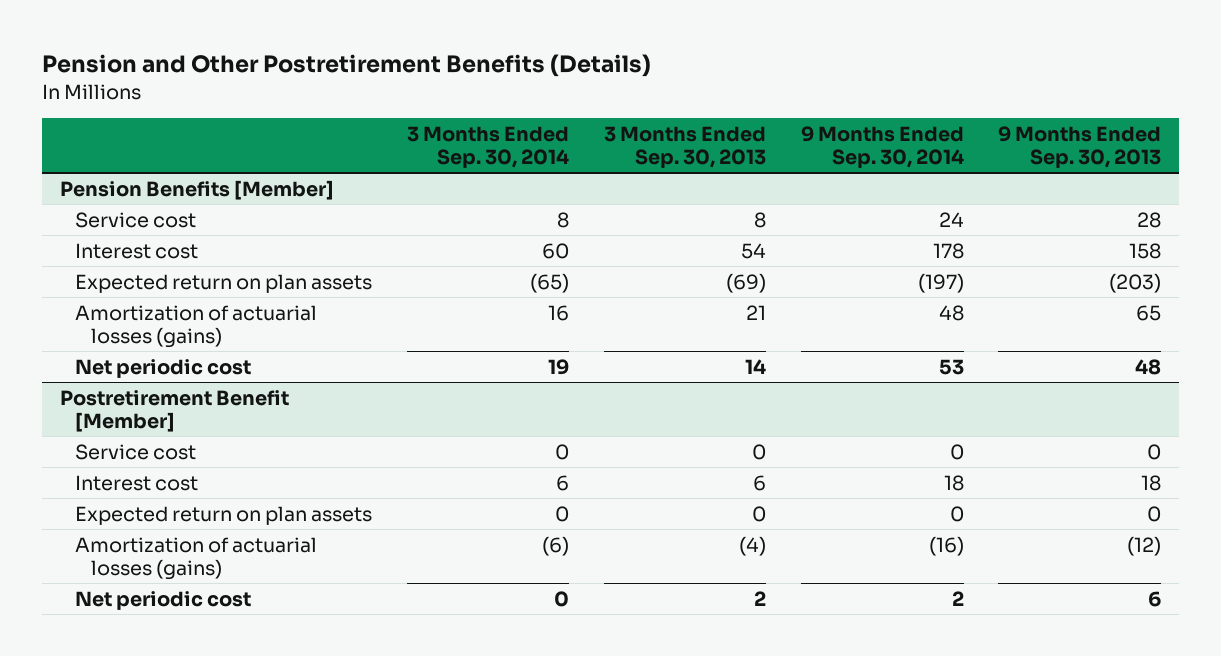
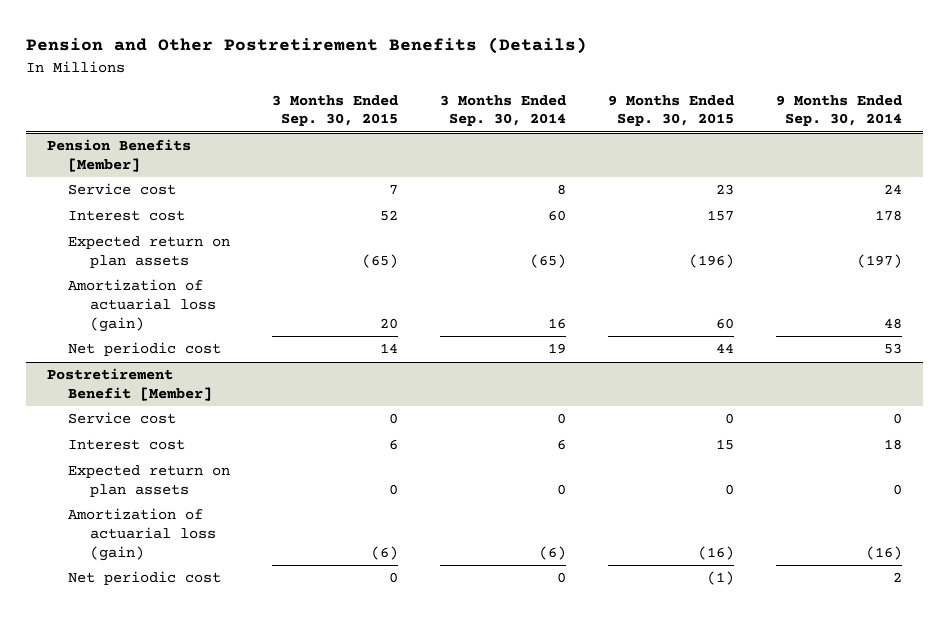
[603,125,766,168] 3 Months Ended Sep. 30, 2013 -> none
[998,125,1162,168] 9 Months Ended Sep. 30, 2013 -> none
none -> [272,94,399,127] 3 Months Ended Sep. 30, 2015
none -> [607,94,734,127] 9 Months Ended Sep. 30, 2015
[75,304,318,348] Amortization of actuarial losses (gains) -> [68,279,216,332] Amortization of actuarial loss (gain)
[75,536,318,580] Amortization of actuarial losses (gains) -> [68,508,216,561] Amortization of actuarial loss (gain)

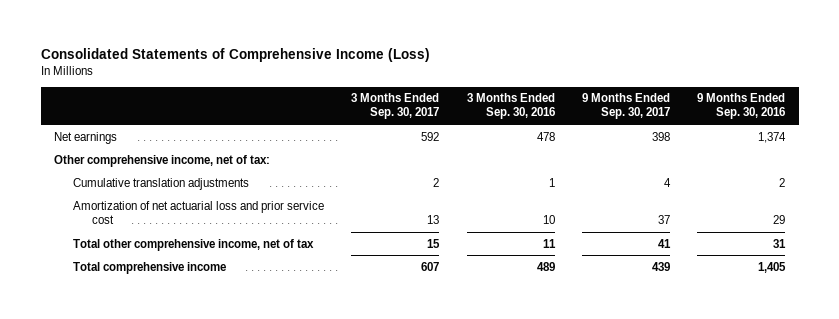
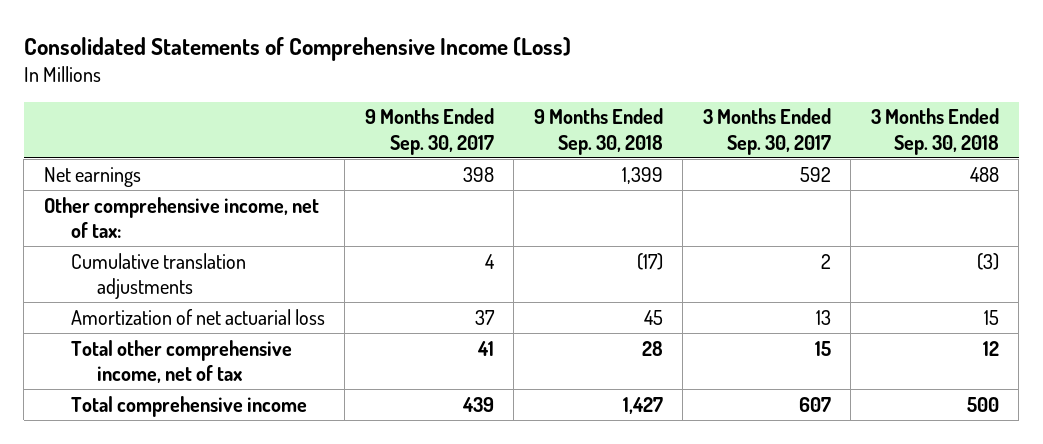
[466,93,555,120] 3 Months Ended Sep. 30, 2016 -> none
[697,93,786,120] 9 Months Ended Sep. 30, 2016 -> none
none -> [533,108,663,155] 9 Months Ended Sep. 30, 2018
none -> [870,108,999,155] 3 Months Ended Sep. 30, 2018
[72,200,324,224] Amortization of net actuarial loss and prior service cost -> [70,308,325,325] Amortization of net actuarial loss

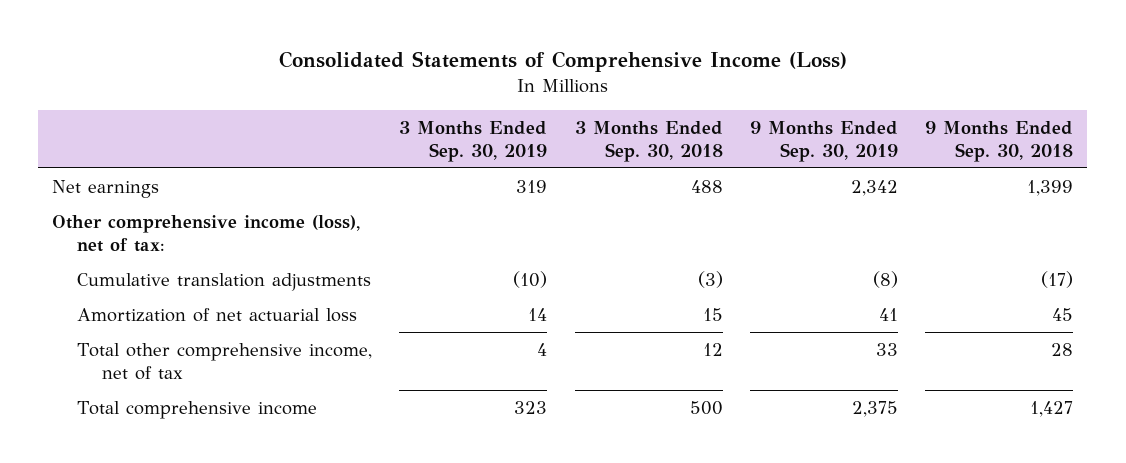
[364,108,494,155] 9 Months Ended Sep. 30, 2017 -> none
[702,108,831,155] 3 Months Ended Sep. 30, 2017 -> none
none -> [399,120,548,162] 3 Months Ended Sep. 30, 2019
none -> [750,120,899,162] 9 Months Ended Sep. 30, 2019
[43,196,319,238] Other comprehensive income, net of tax: -> [52,214,361,252] Other comprehensive income (loss), net of tax:

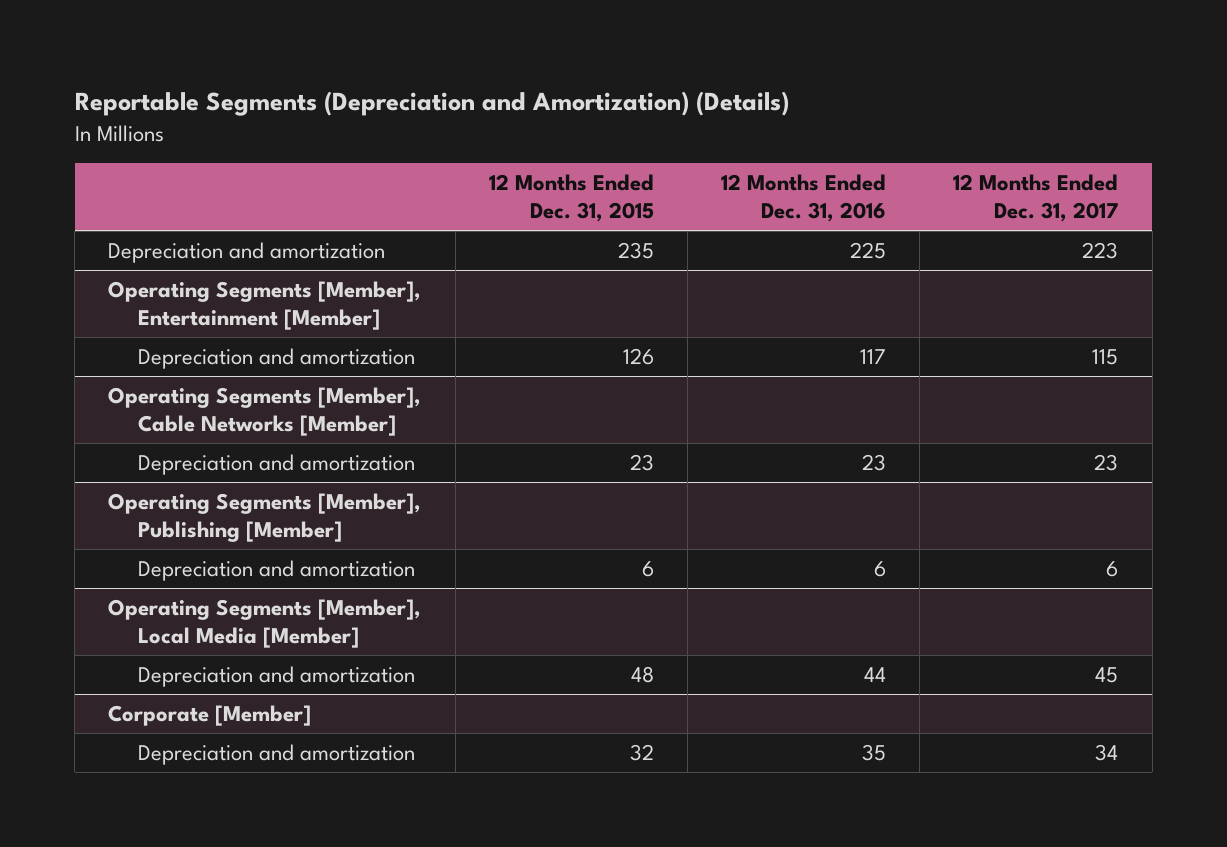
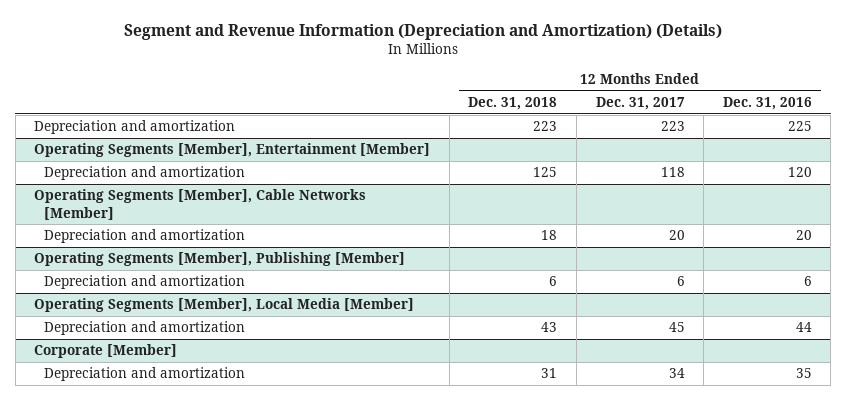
[74,90,789,116] Reportable Segments (Depreciation and Amortization) (Details) -> [123,23,722,40] Segment and Revenue Information (Depreciation and Amortization) (Details)
[488,174,654,223] 12 Months Ended Dec. 31, 2015 -> none
none -> [468,96,558,110] Dec. 31, 2018
[860,349,887,365] 117 -> [787,167,812,178] 120
[1092,349,1119,366] 115 -> [660,167,685,178] 118
[862,454,887,472] 23 -> [795,230,812,241] 20
[1094,454,1119,472] 23 -> [668,230,685,241] 20

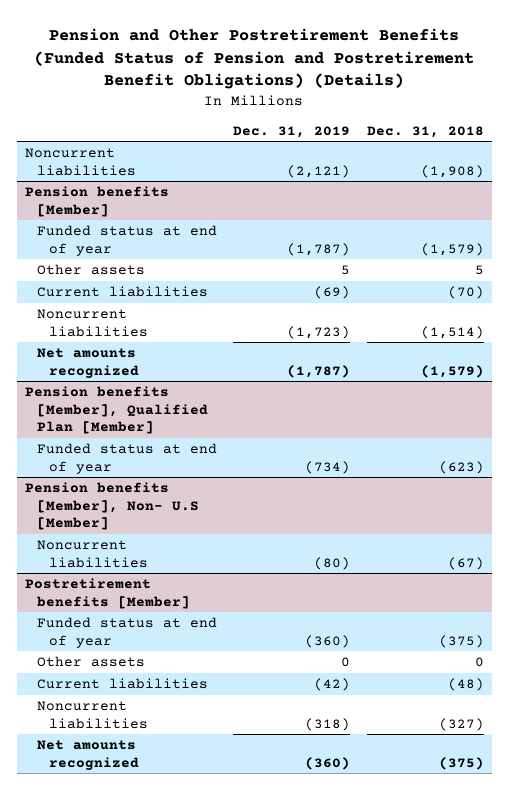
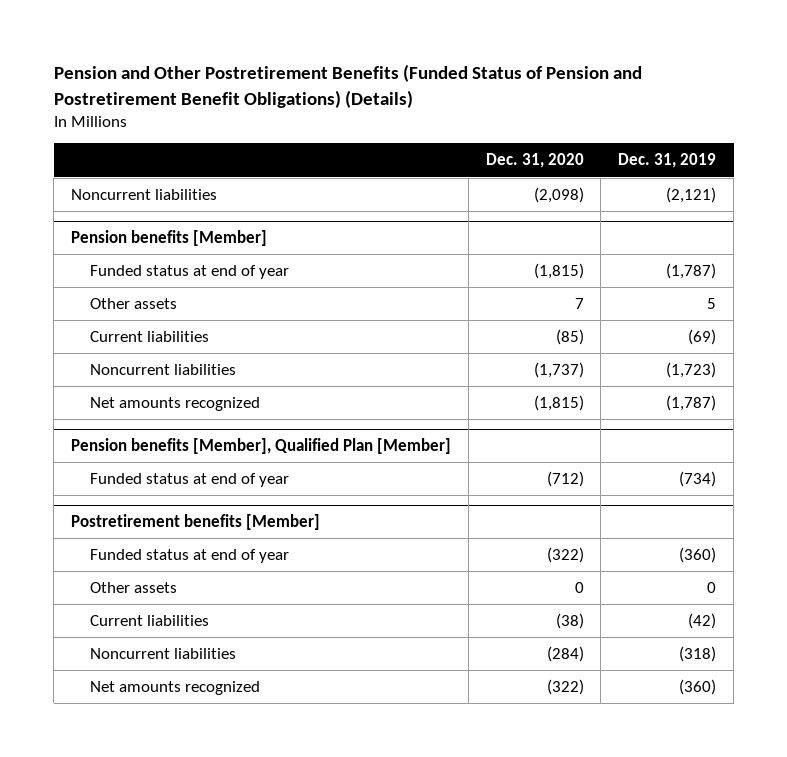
[366,125,484,138] Dec. 31, 2018 -> none
none -> [485,153,584,169] Dec. 31, 2020
[25,482,200,531] Pension benefits [Member], Non- U.S [Member] -> none
[37,540,148,568] Noncurrent liabilities -> none

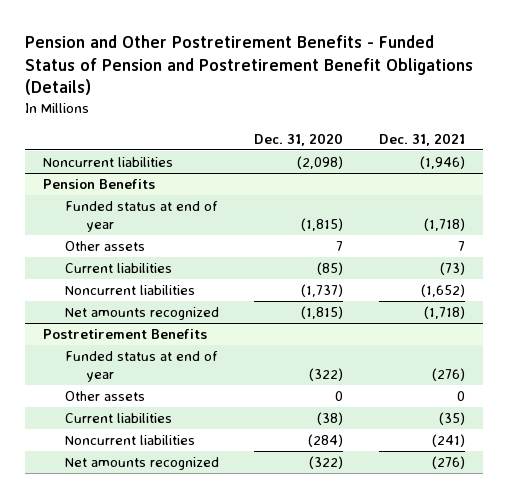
[53,64,642,108] Pension and Other Postretirement Benefits (Funded Status of Pension and Postretirement Benefit Obligations) (Details) -> [25,35,474,96] Pension and Other Postretirement Benefits - Funded Status of Pension and Postretirement Benefit Obligations (Details)
[618,153,717,169] Dec. 31, 2019 -> none
none -> [379,132,466,146] Dec. 31, 2021
[70,230,267,247] Pension benefits [Member] -> [43,179,156,190] Pension Benefits
[70,438,451,455] Pension benefits [Member], Qualified Plan [Member] -> none
[90,472,290,487] Funded status at end of year -> none
[70,514,320,531] Postretirement benefits [Member] -> [43,329,208,340] Postretirement Benefits

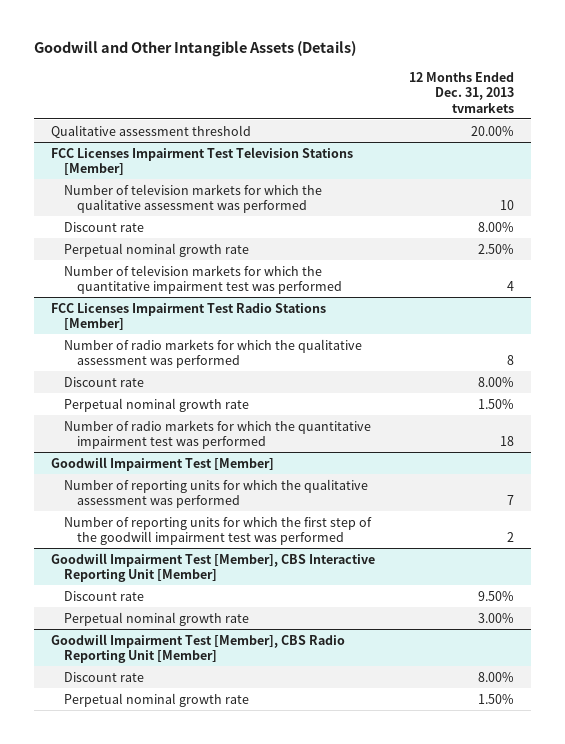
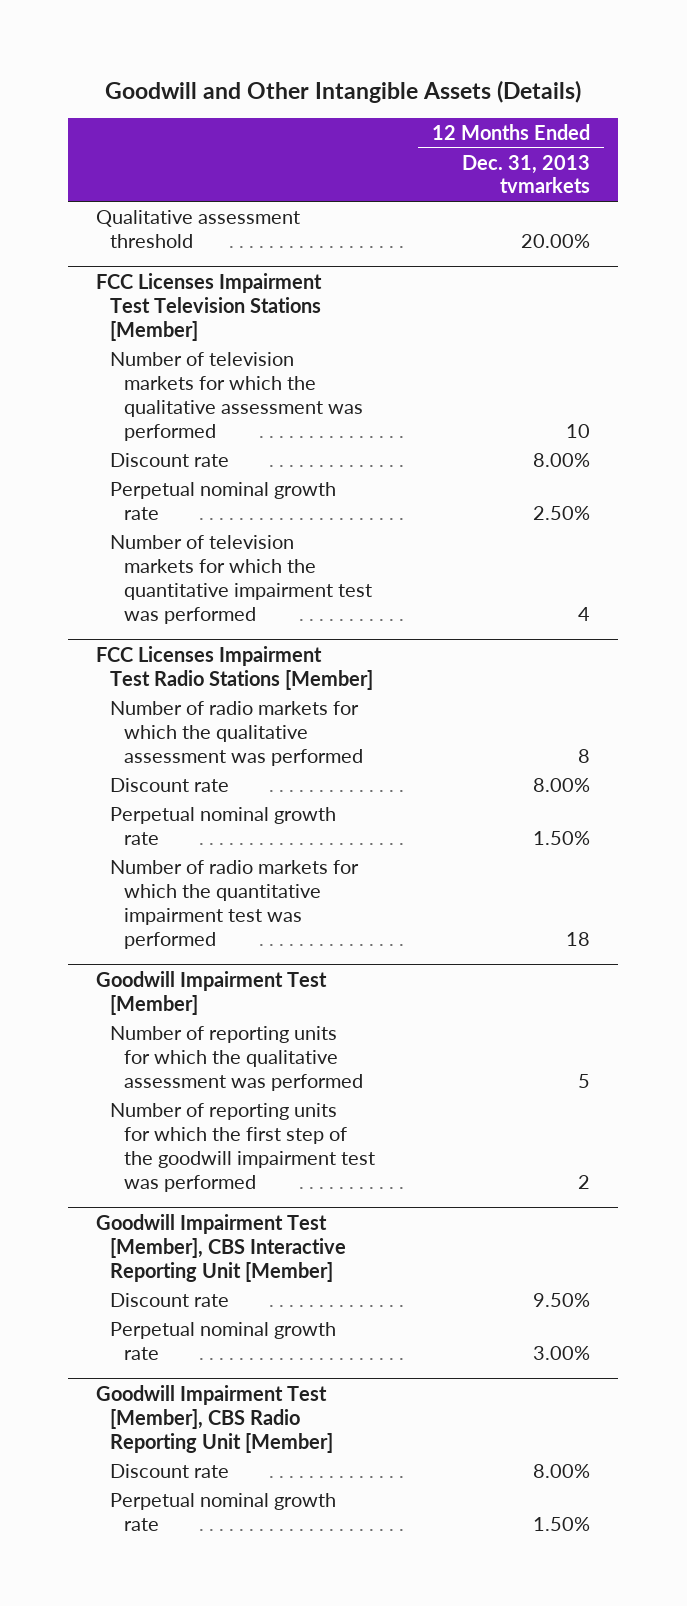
[506,495,514,506] 7 -> [578,1073,591,1088] 5

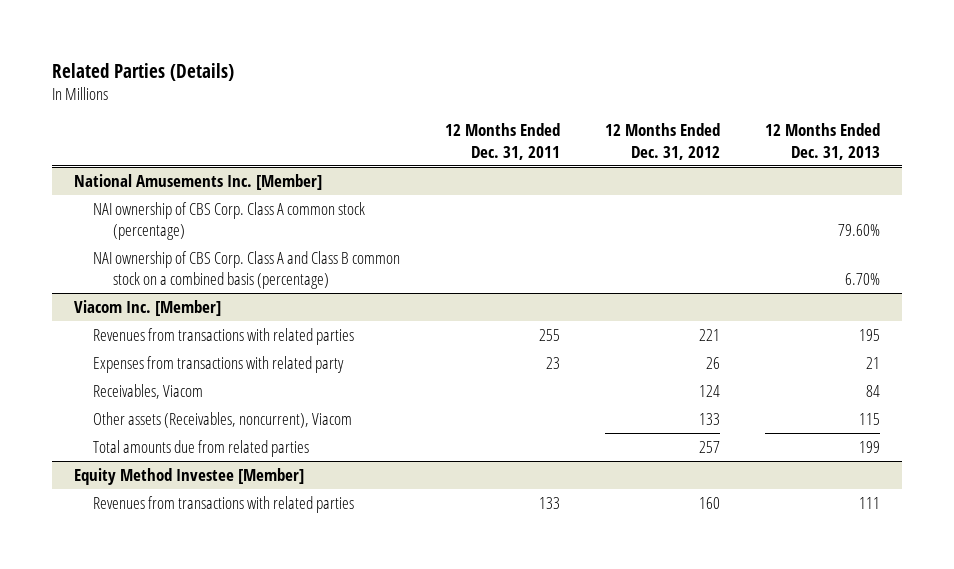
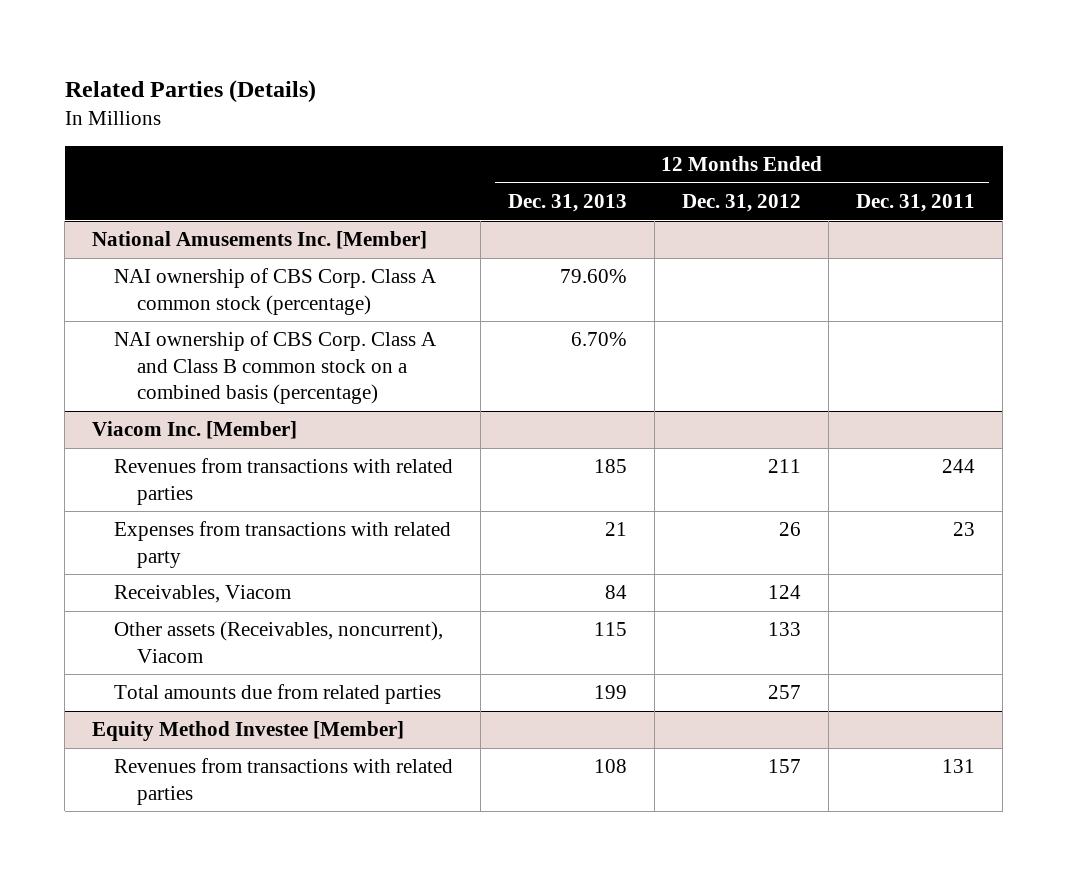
[539,328,561,341] 255 -> [942,459,976,474] 244
[699,328,721,341] 221 -> [768,459,802,474] 211
[858,328,880,341] 195 -> [594,459,628,474] 185
[539,496,561,509] 133 -> [942,759,976,774] 131
[699,496,721,509] 160 -> [768,759,802,774] 157
[858,496,880,509] 111 -> [594,759,628,774] 108

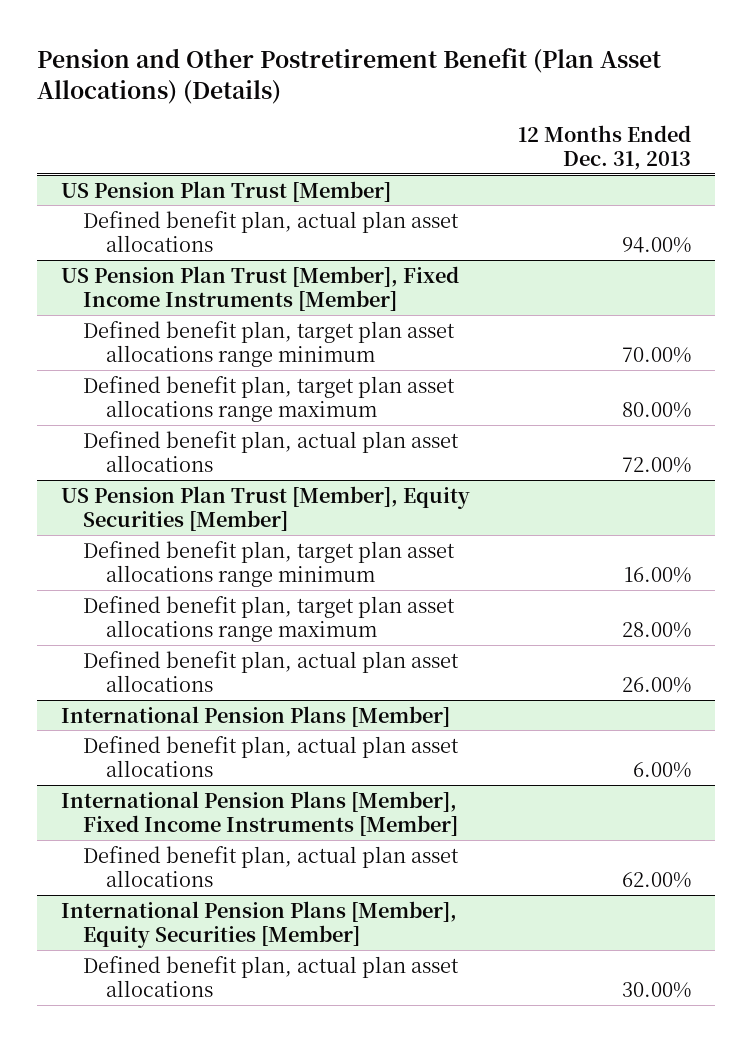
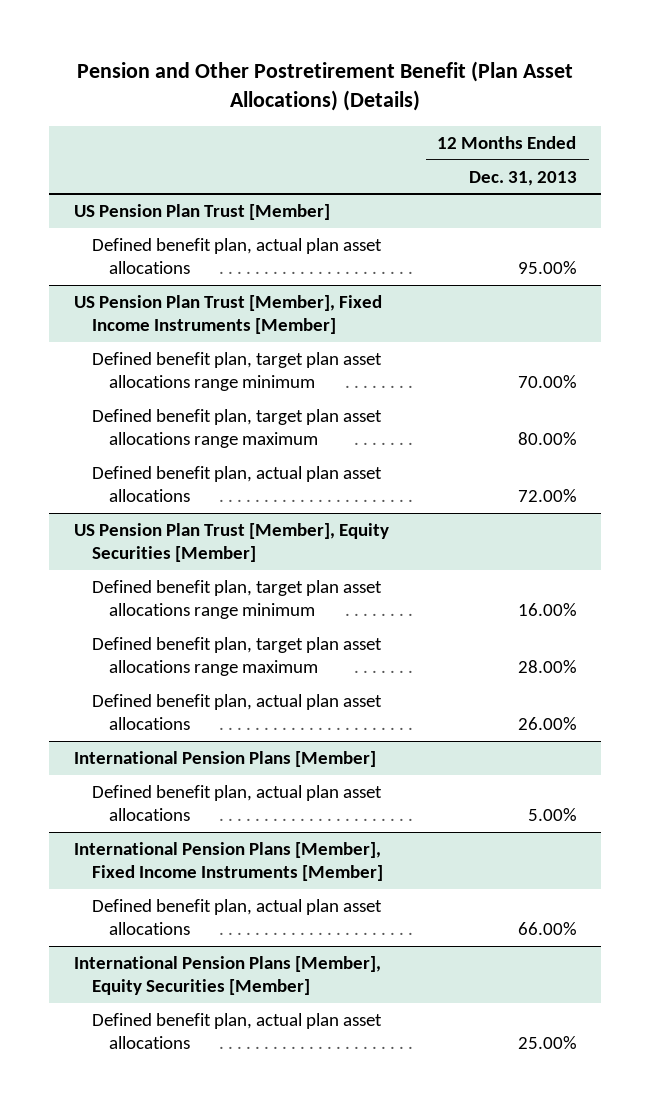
[621,236,691,253] 94.00% -> [517,261,577,275] 95.00%
[632,761,691,778] 6.00% -> [527,808,577,822] 5.00%
[621,871,691,888] 62.00% -> [517,922,577,936] 66.00%
[621,981,691,998] 30.00% -> [517,1036,577,1050] 25.00%

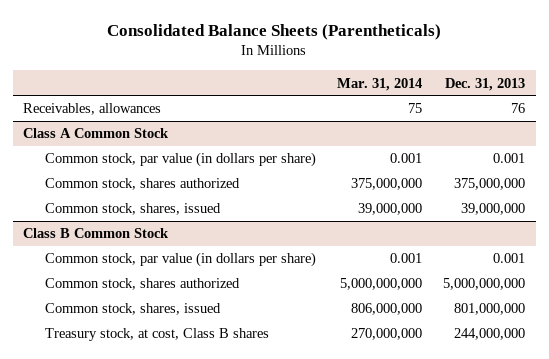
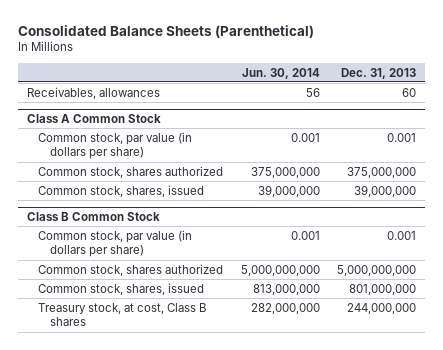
[107,23,442,40] Consolidated Balance Sheets (Parentheticals) -> [17,24,314,38] Consolidated Balance Sheets (Parenthetical)
[337,77,423,91] Mar. 31, 2014 -> none
none -> [241,67,320,79] Jun. 30, 2014
[511,103,526,114] 76 -> [402,87,417,97] 60

